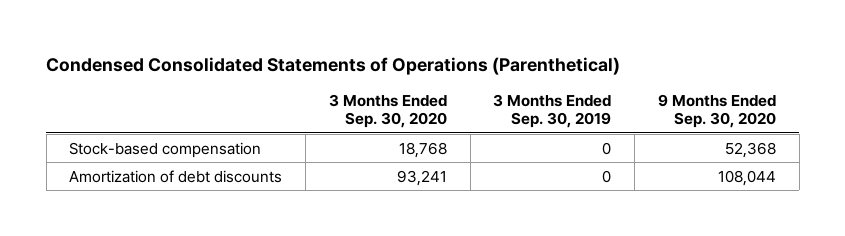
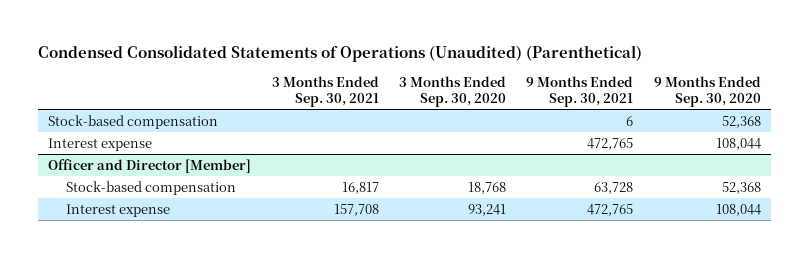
[46,56,621,75] Condensed Consolidated Statements of Operations (Parenthetical) -> [38,45,643,63] Condensed Consolidated Statements of Operations (Unaudited) (Parenthetical)
[493,93,612,129] 3 Months Ended Sep. 30, 2019 -> none
none -> [271,75,379,107] 3 Months Ended Sep. 30, 2021
none -> [526,75,634,107] 9 Months Ended Sep. 30, 2021
none -> [48,114,219,129] Stock-based compensation
none -> [48,137,153,151] Interest expense
none -> [48,158,252,173] Officer and Director [Member]
[69,169,283,183] Amortization of debt discounts -> [65,203,170,217] Interest expense

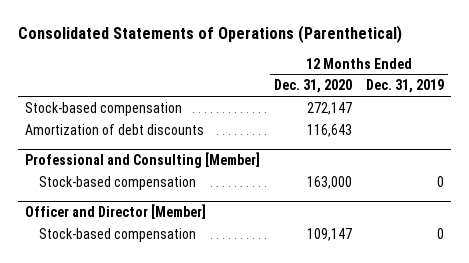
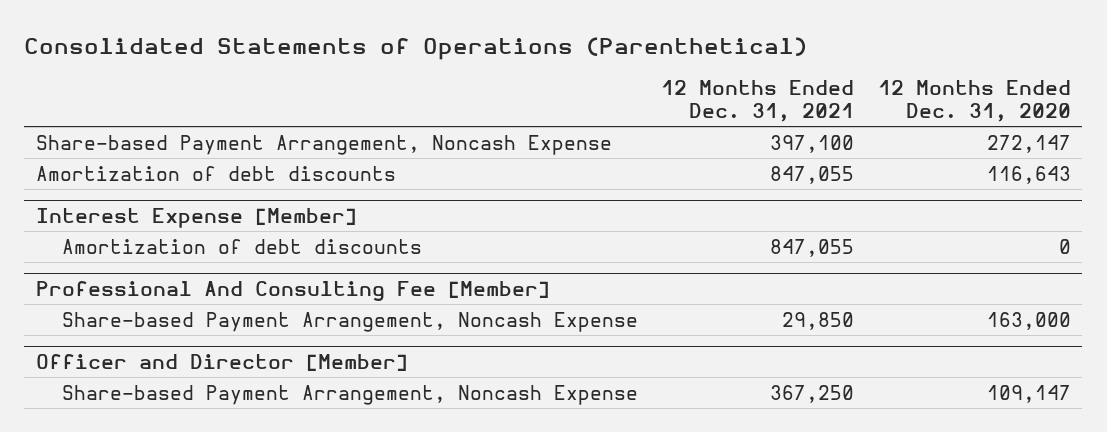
[366,79,445,94] Dec. 31, 2019 -> none
none -> [661,80,855,122] 12 Months Ended Dec. 31, 2021
[24,101,182,116] Stock-based compensation -> [35,134,612,155] Share-based Payment Arrangement, Noncash Expense
none -> [35,207,357,228] Interest Expense [Member]
none -> [61,238,422,254] Amortization of debt discounts
[24,152,260,169] Professional and Consulting [Member] -> [35,280,550,301] Professional And Consulting Fee [Member]
[38,175,196,190] Stock-based compensation -> [61,311,638,332] Share-based Payment Arrangement, Noncash Expense
[38,227,196,242] Stock-based compensation -> [61,384,638,405] Share-based Payment Arrangement, Noncash Expense

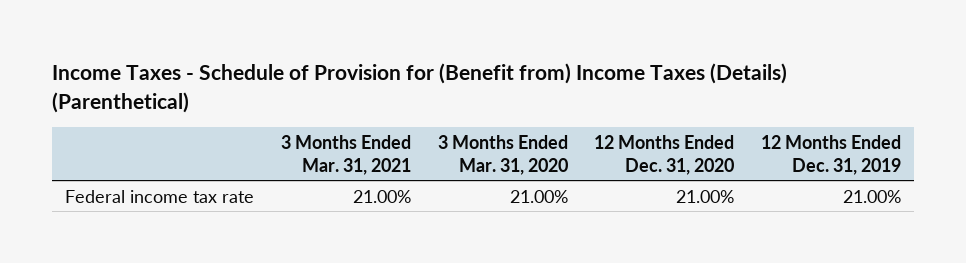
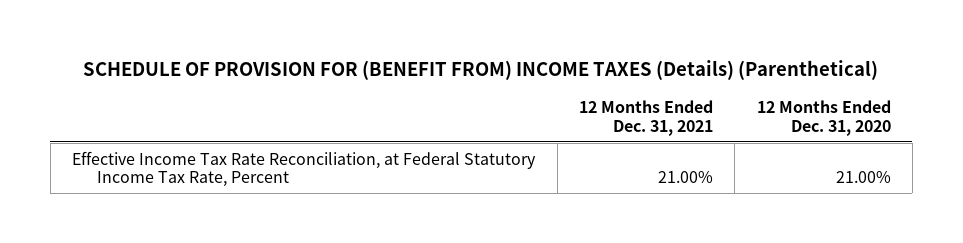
[52,63,788,113] Income Taxes - Schedule of Provision for (Benefit from) Income Taxes (Details) (Parenthetical) -> [83,59,879,80] SCHEDULE OF PROVISION FOR (BENEFIT FROM) INCOME TAXES (Details) (Parenthetical)
[281,134,412,175] 3 Months Ended Mar. 31, 2021 -> none
[437,134,568,175] 3 Months Ended Mar. 31, 2020 -> none
[760,134,901,175] 12 Months Ended Dec. 31, 2019 -> none
none -> [578,100,713,137] 12 Months Ended Dec. 31, 2021
[65,189,255,203] Federal income tax rate -> [72,150,537,188] Effective Income Tax Rate Reconciliation, at Federal Statutory Income Tax Rate, Percent

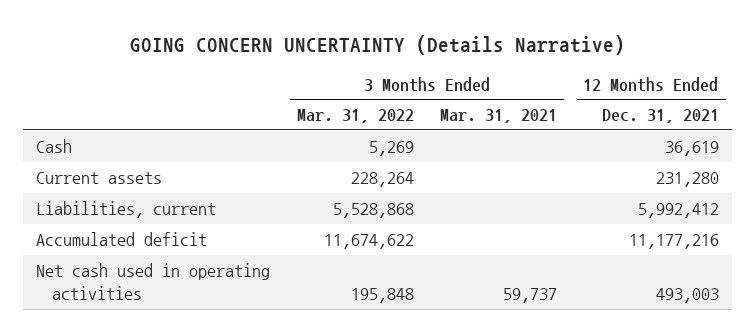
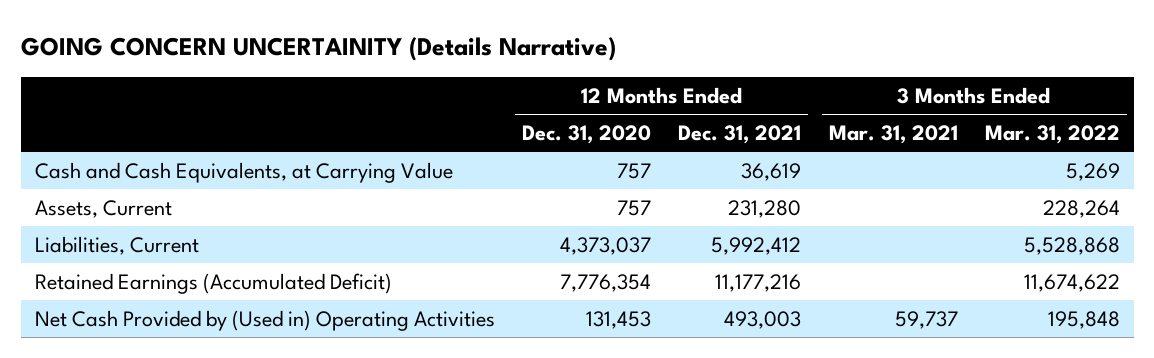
[129,34,625,55] GOING CONCERN UNCERTAINTY (Details Narrative) -> [20,36,616,61] GOING CONCERN UNCERTAINITY (Details Narrative)
none -> [521,124,651,144] Dec. 31, 2020
[36,139,73,154] Cash -> [34,161,453,183] Cash and Cash Equivalents, at Carrying Value
[36,172,163,185] Current assets -> [34,199,172,218] Assets, Current
[36,201,217,219] Liabilities, current -> [34,235,199,255] Liabilities, Current
[36,232,208,247] Accumulated deficit -> [34,272,392,294] Retained Earnings (Accumulated Deficit)
[36,263,271,301] Net cash used in operating activities -> [34,309,495,331] Net Cash Provided by (Used in) Operating Activities

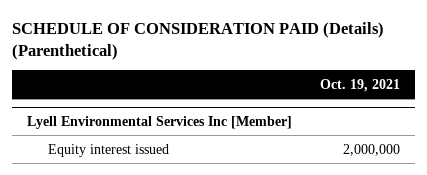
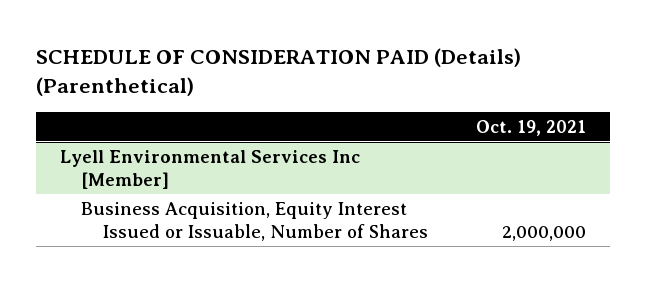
[48,143,170,157] Equity interest issued -> [81,201,429,242] Business Acquisition, Equity Interest Issued or Issuable, Number of Shares

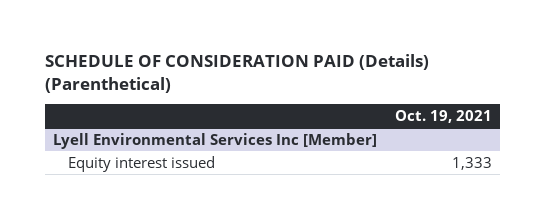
[81,201,429,242] Business Acquisition, Equity Interest Issued or Issuable, Number of Shares -> [67,155,215,172] Equity interest issued
[502,226,587,242] 2,000,000 -> [451,156,492,170] 1,333

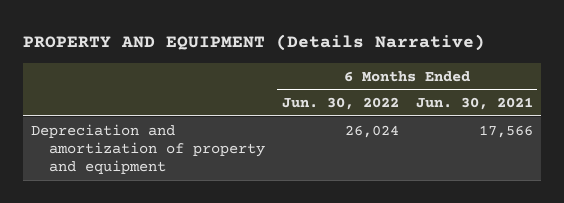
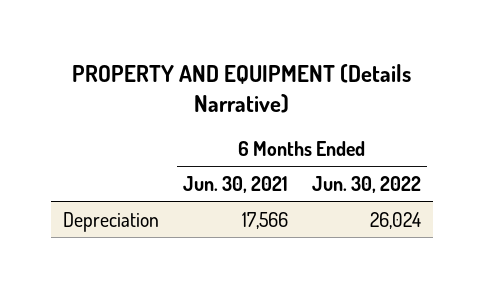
[31,123,265,175] Depreciation and amortization of property and equipment -> [63,211,160,232] Depreciation

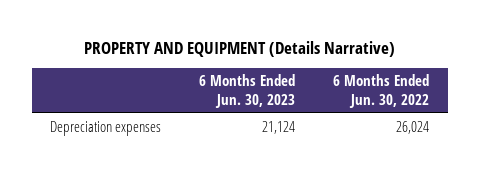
[183,175,289,193] Jun. 30, 2021 -> none
none -> [199,74,296,108] 6 Months Ended Jun. 30, 2023
[63,211,160,232] Depreciation -> [50,121,162,137] Depreciation expenses

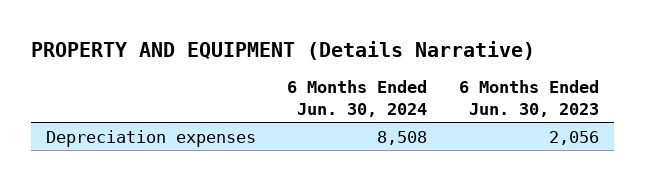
[332,74,429,108] 6 Months Ended Jun. 30, 2022 -> none
none -> [287,80,428,117] 6 Months Ended Jun. 30, 2024
[262,121,296,135] 21,124 -> [548,130,599,145] 2,056

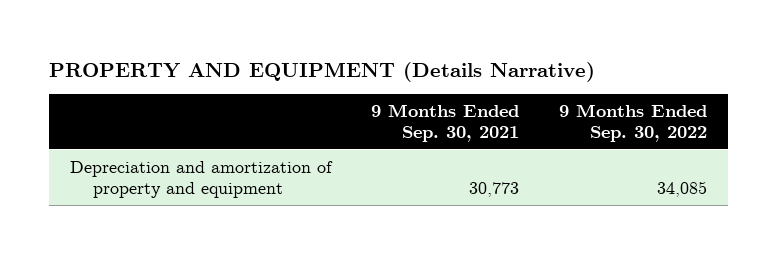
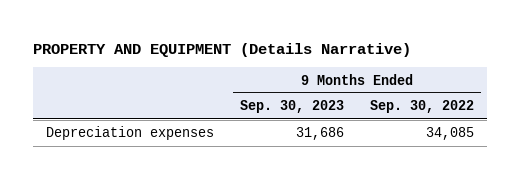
[370,103,519,143] 9 Months Ended Sep. 30, 2021 -> none
none -> [239,100,344,114] Sep. 30, 2023
[69,160,333,199] Depreciation and amortization of property and equipment -> [45,126,214,141] Depreciation expenses

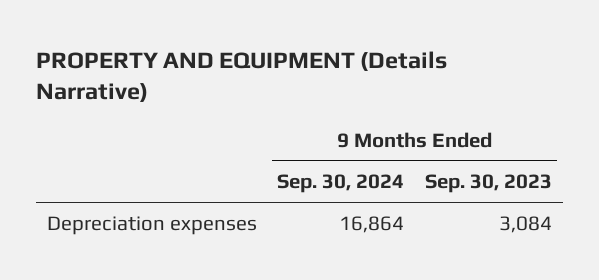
[370,100,475,114] Sep. 30, 2022 -> none
none -> [277,174,405,194] Sep. 30, 2024
[295,127,344,141] 31,686 -> [499,216,553,234] 3,084

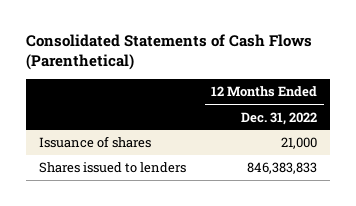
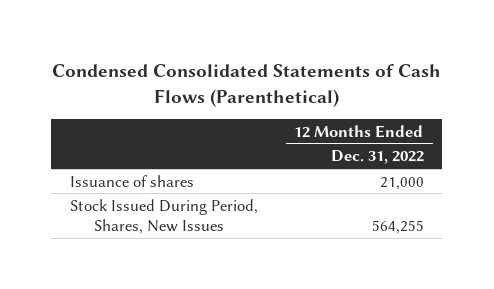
[26,34,313,71] Consolidated Statements of Cash Flows (Parenthetical) -> [51,63,441,107] Condensed Consolidated Statements of Cash Flows (Parenthetical)
[38,162,186,174] Shares issued to lenders -> [69,198,258,234] Stock Issued During Period, Shares, New Issues
[247,162,318,175] 846,383,833 -> [371,219,424,234] 564,255

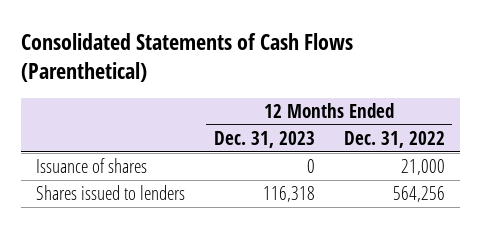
[51,63,441,107] Condensed Consolidated Statements of Cash Flows (Parenthetical) -> [20,33,353,83] Consolidated Statements of Cash Flows (Parenthetical)
none -> [213,130,315,148] Dec. 31, 2023
[69,198,258,234] Stock Issued During Period, Shares, New Issues -> [35,185,185,201] Shares issued to lenders
[371,219,424,234] 564,255 -> [393,186,446,203] 564,256

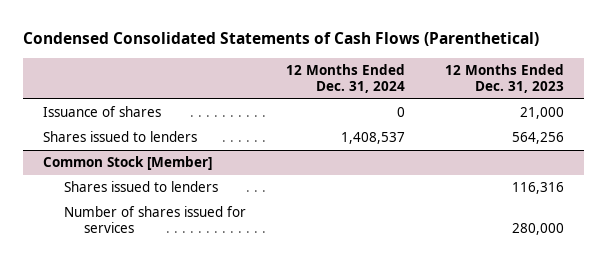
[20,33,353,83] Consolidated Statements of Cash Flows (Parenthetical) -> [23,32,540,47] Condensed Consolidated Statements of Cash Flows (Parenthetical)
[344,130,446,148] Dec. 31, 2022 -> none
none -> [285,64,405,94] 12 Months Ended Dec. 31, 2024
[306,159,315,174] 0 -> [519,107,564,120] 21,000
[262,186,315,203] 116,318 -> [511,132,564,145] 564,256
none -> [43,156,213,171] Common Stock [Member]
none -> [63,181,218,193] Shares issued to lenders
none -> [63,206,246,234] Number of shares issued for services

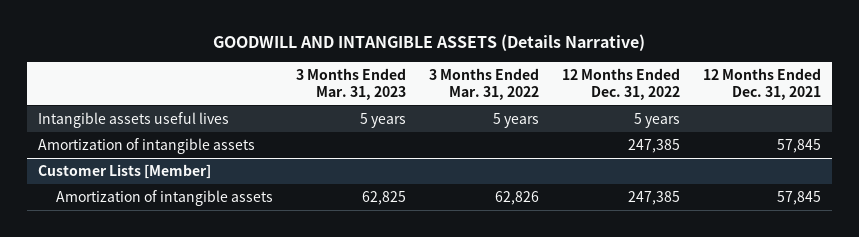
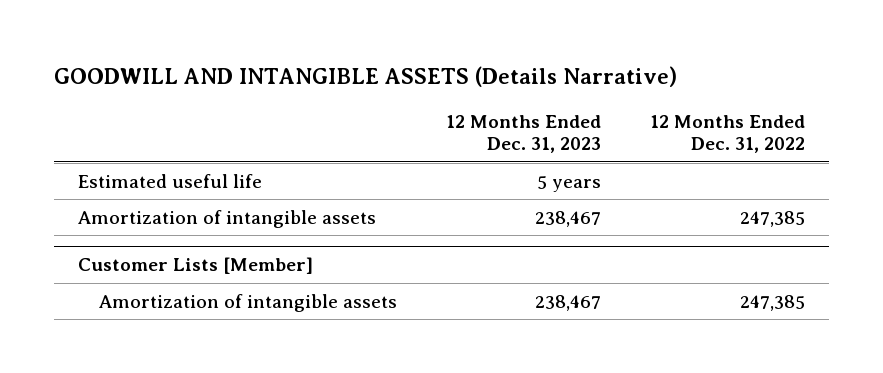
[295,68,406,100] 3 Months Ended Mar. 31, 2023 -> none
[428,68,539,100] 3 Months Ended Mar. 31, 2022 -> none
[702,68,821,100] 12 Months Ended Dec. 31, 2021 -> none
none -> [445,114,601,154] 12 Months Ended Dec. 31, 2023
[38,111,230,128] Intangible assets useful lives -> none
none -> [78,173,263,188] Estimated useful life

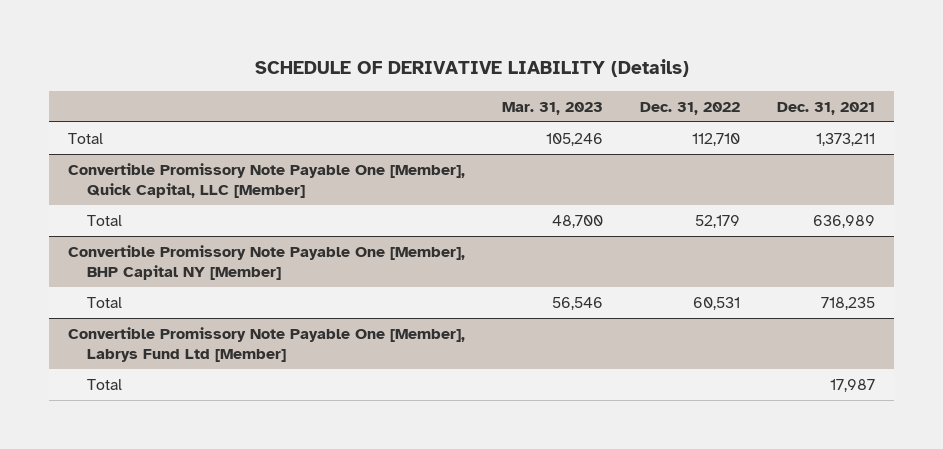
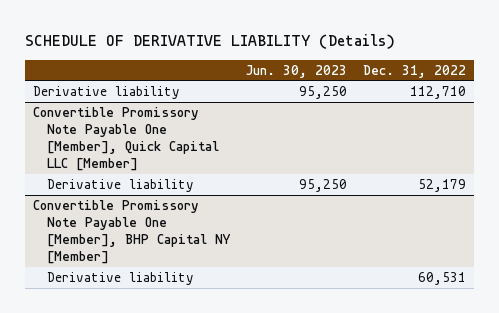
[501,101,603,115] Mar. 31, 2023 -> none
[777,101,876,115] Dec. 31, 2021 -> none
none -> [246,64,348,78] Jun. 30, 2023
[67,133,103,145] Total -> [33,86,181,100] Derivative liability
[67,163,465,198] Convertible Promissory Note Payable One [Member], Quick Capital, LLC [Member] -> [33,107,220,171] Convertible Promissory Note Payable One [Member], Quick Capital LLC [Member]
[86,215,122,227] Total -> [47,179,195,193] Derivative liability
[67,327,465,362] Convertible Promissory Note Payable One [Member], Labrys Fund Ltd [Member] -> none
[86,379,122,391] Total -> none
[86,297,122,309] Total -> [47,272,195,286] Derivative liability

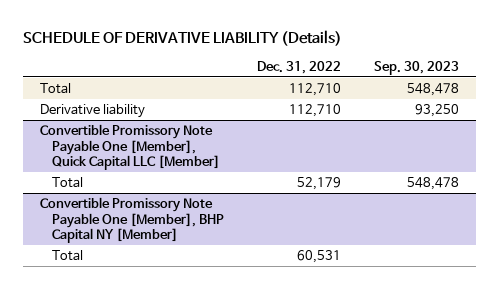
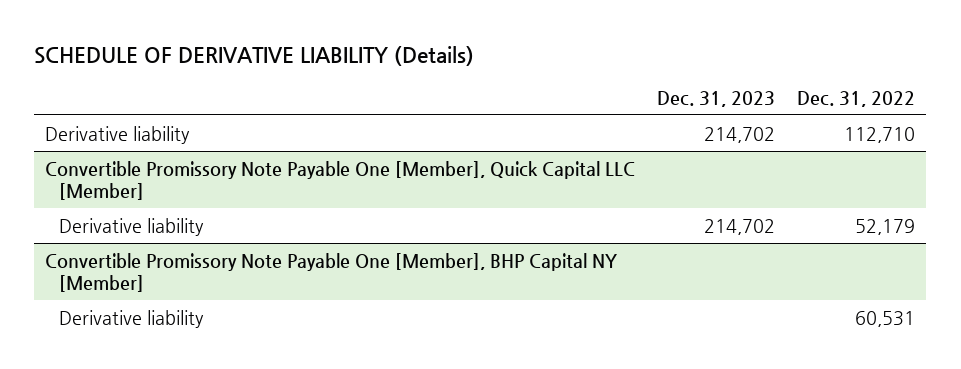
[374,60,460,75] Sep. 30, 2023 -> none
none -> [657,90,776,107] Dec. 31, 2023
[39,83,71,95] Total -> none
[51,177,83,189] Total -> [59,217,205,236] Derivative liability
[51,250,83,262] Total -> [59,309,205,328] Derivative liability

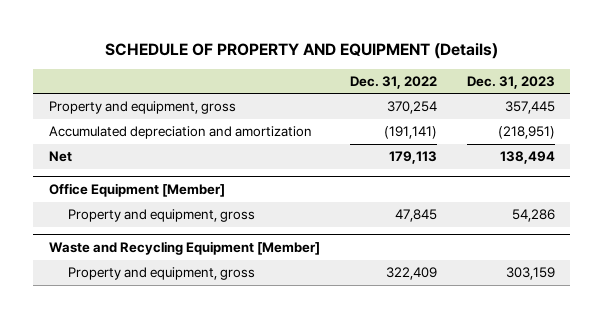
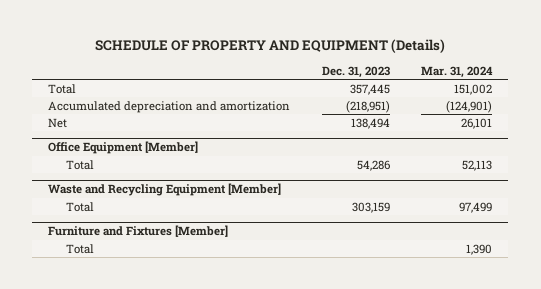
[349,75,437,89] Dec. 31, 2022 -> none
none -> [421,65,494,78] Mar. 31, 2024
[48,101,236,115] Property and equipment, gross -> [48,83,77,94] Total
[68,209,256,223] Property and equipment, gross -> [65,159,94,170] Total
[68,267,256,281] Property and equipment, gross -> [65,201,94,212] Total
none -> [48,225,229,238] Furniture and Fixtures [Member]
none -> [65,243,94,254] Total

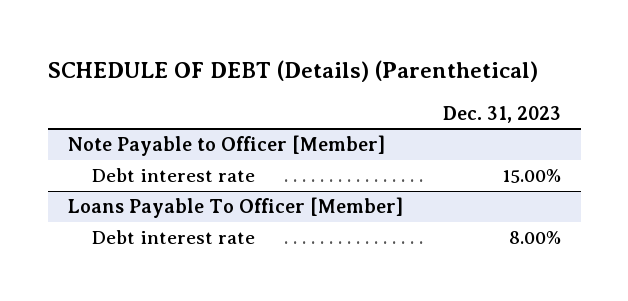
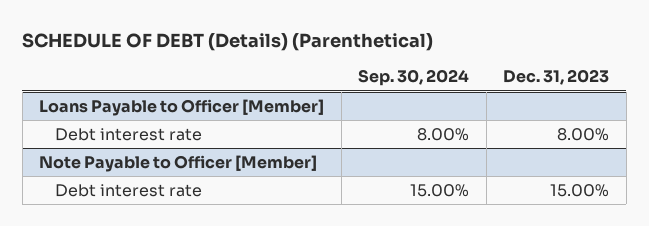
none -> [358,69,470,87] Sep. 30, 2024
none -> [39,98,325,116] Loans Payable to Officer [Member]
none -> [54,127,202,141] Debt interest rate
[67,197,403,219] Loans Payable To Officer [Member] -> none
[92,230,256,245] Debt interest rate -> none

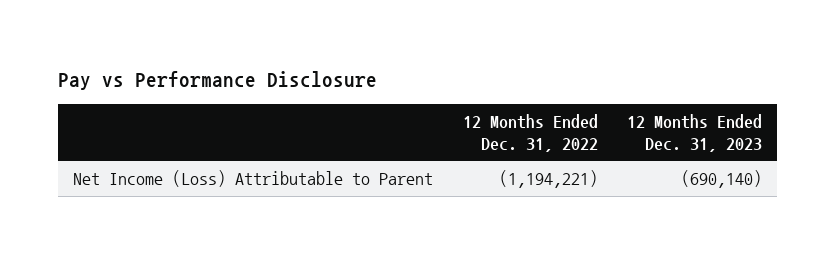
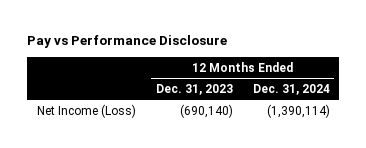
[462,113,598,152] 12 Months Ended Dec. 31, 2022 -> none
none -> [252,83,330,95] Dec. 31, 2024
[73,169,434,187] Net Income (Loss) Attributable to Parent -> [36,103,136,118] Net Income (Loss)

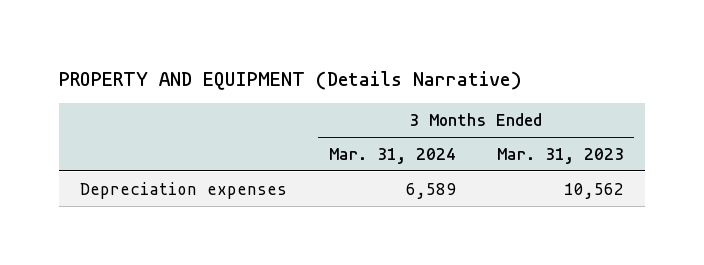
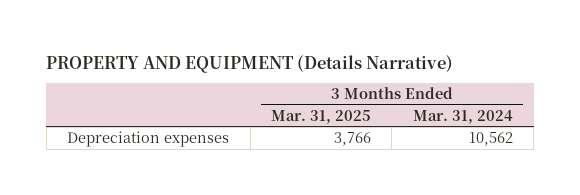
[497,147,625,164] Mar. 31, 2023 -> none
none -> [271,109,372,124] Mar. 31, 2025
[405,182,456,199] 6,589 -> [468,131,513,146] 10,562

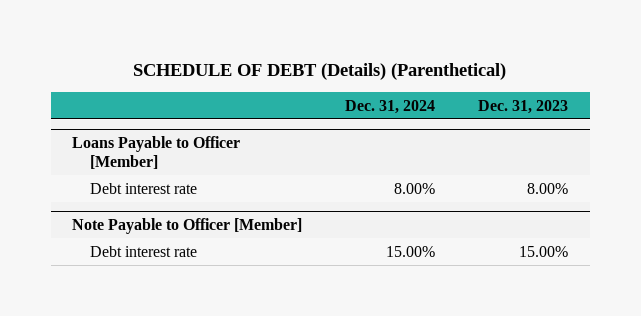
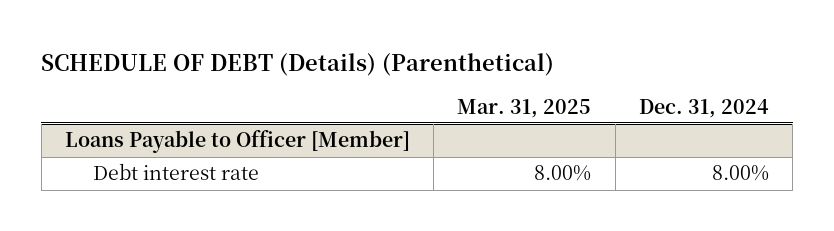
[478,99,569,114] Dec. 31, 2023 -> none
none -> [457,98,592,118] Mar. 31, 2025
[72,218,303,235] Note Payable to Officer [Member] -> none
[90,245,198,257] Debt interest rate -> none

